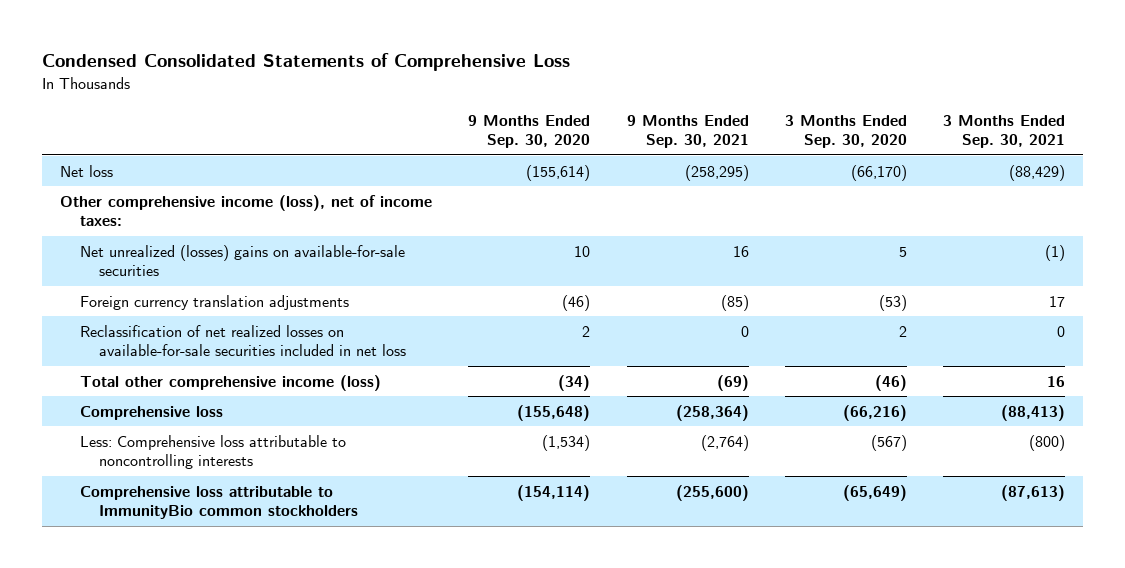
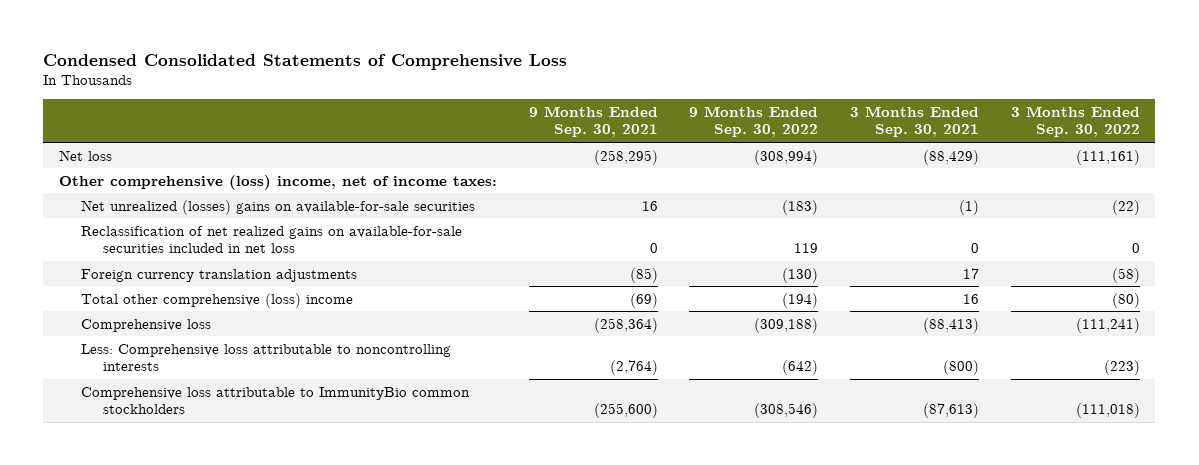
[468,114,591,149] 9 Months Ended Sep. 30, 2020 -> none
[784,114,907,149] 3 Months Ended Sep. 30, 2020 -> none
none -> [689,105,819,138] 9 Months Ended Sep. 30, 2022
none -> [1010,105,1140,138] 3 Months Ended Sep. 30, 2022
[60,194,433,227] Other comprehensive income (loss), net of income taxes: -> [59,174,498,190] Other comprehensive (loss) income, net of income taxes:
none -> [80,225,462,254] Reclassification of net realized gains on available-for-sale securities included in net loss
[79,324,406,357] Reclassification of net realized losses on available-for-sale securities included in net loss -> none
[79,374,381,391] Total other comprehensive income (loss) -> [80,292,353,308] Total other comprehensive (loss) income

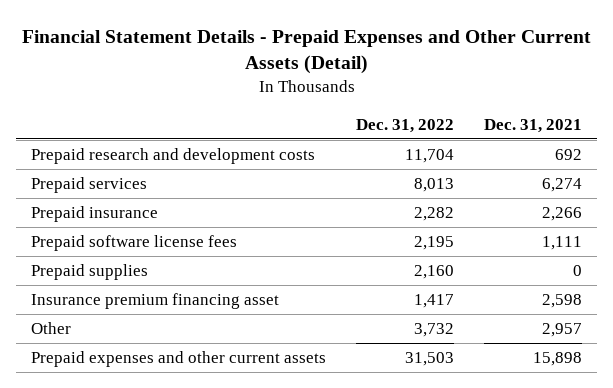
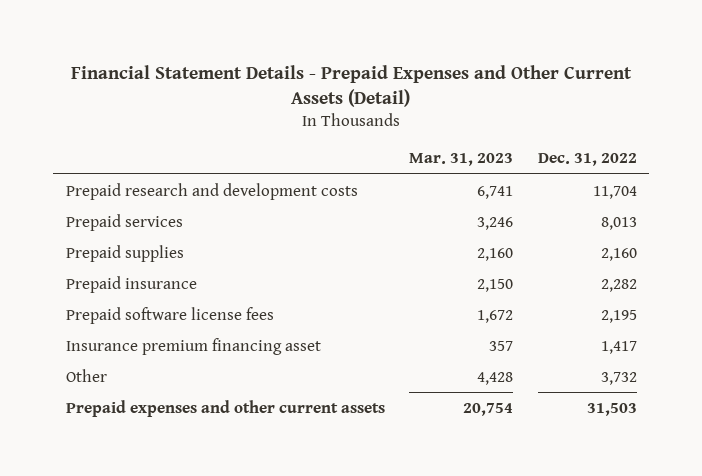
[484,118,583,133] Dec. 31, 2021 -> none
none -> [409,153,514,167] Mar. 31, 2023
[31,264,149,281] Prepaid supplies -> [65,244,184,262] Prepaid supplies

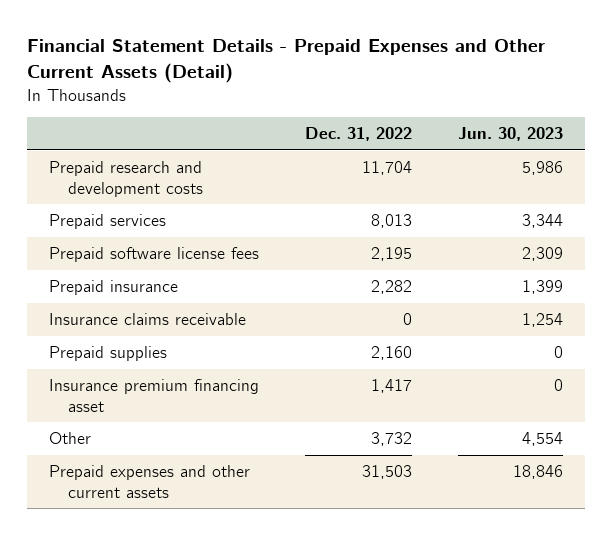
[409,153,514,167] Mar. 31, 2023 -> none
none -> [457,127,563,142] Jun. 30, 2023
[65,275,197,293] Prepaid insurance -> [49,280,179,296] Prepaid insurance
none -> [49,313,247,326] Insurance claims receivable
[65,244,184,262] Prepaid supplies -> [49,346,168,362] Prepaid supplies

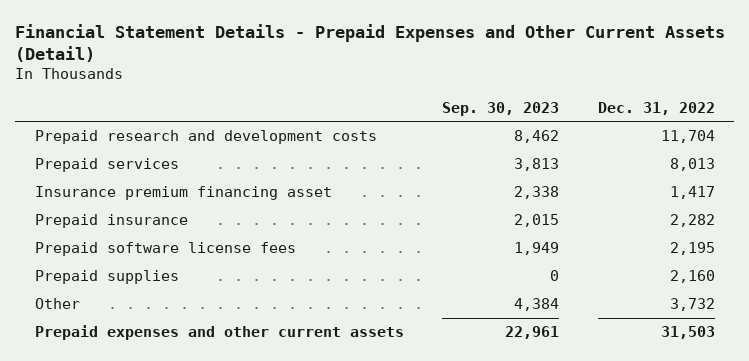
[457,127,563,142] Jun. 30, 2023 -> none
none -> [442,101,560,116] Sep. 30, 2023
[49,379,260,412] Insurance premium financing asset -> [34,186,332,201] Insurance premium financing asset
[49,313,247,326] Insurance claims receivable -> none
[49,247,260,263] Prepaid software license fees -> [34,242,296,257] Prepaid software license fees

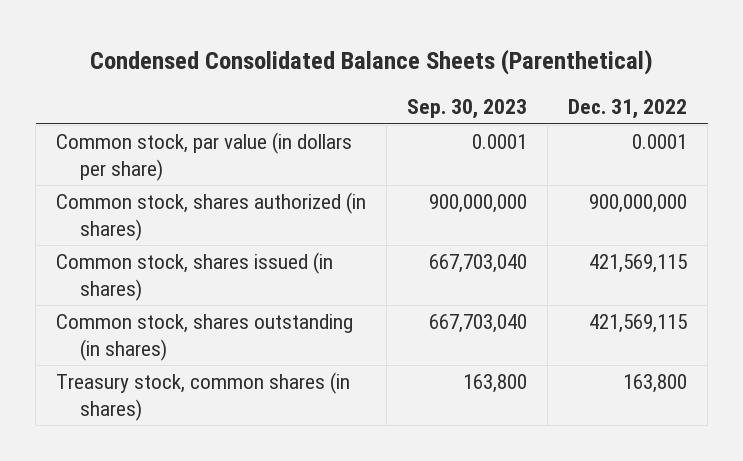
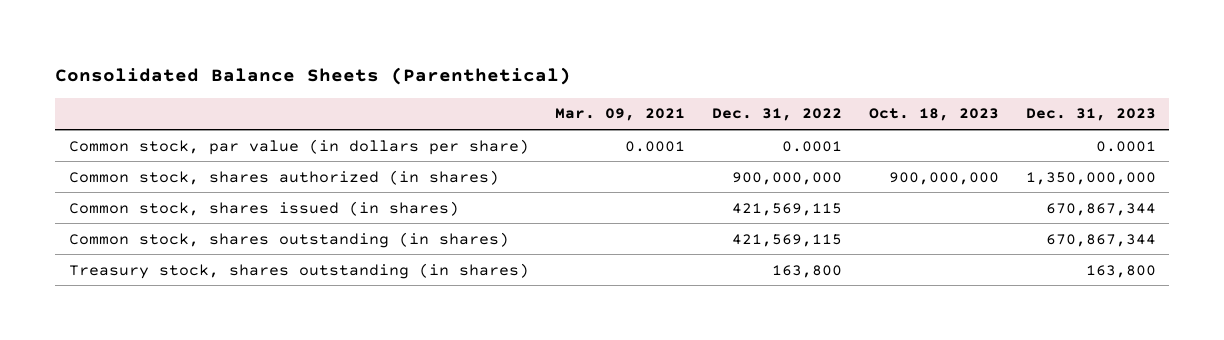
[89,48,653,75] Condensed Consolidated Balance Sheets (Parenthetical) -> [55,67,572,86] Consolidated Balance Sheets (Parenthetical)
[407,99,528,120] Sep. 30, 2023 -> none
none -> [555,108,686,122] Mar. 09, 2021
none -> [868,108,999,122] Oct. 18, 2023
none -> [1025,108,1156,122] Dec. 31, 2023
[56,372,351,421] Treasury stock, common shares (in shares) -> [68,262,529,279] Treasury stock, shares outstanding (in shares)

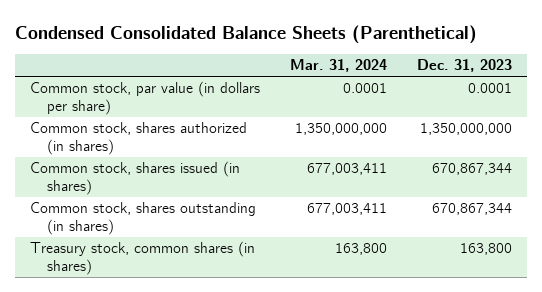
[55,67,572,86] Consolidated Balance Sheets (Parenthetical) -> [14,24,477,44] Condensed Consolidated Balance Sheets (Parenthetical)
[555,108,686,122] Mar. 09, 2021 -> none
[712,108,843,122] Dec. 31, 2022 -> none
[868,108,999,122] Oct. 18, 2023 -> none
none -> [289,59,387,73] Mar. 31, 2024
[68,262,529,279] Treasury stock, shares outstanding (in shares) -> [29,241,255,276] Treasury stock, common shares (in shares)

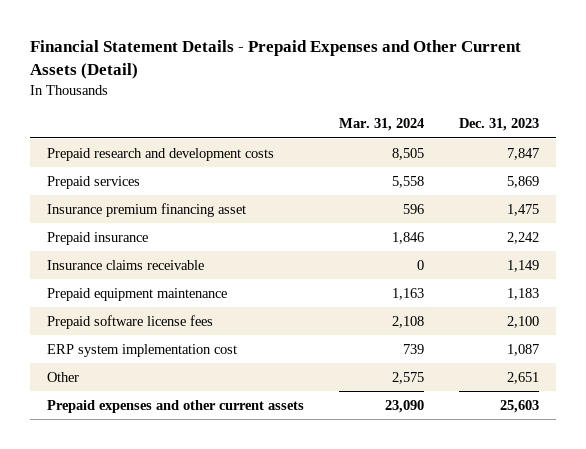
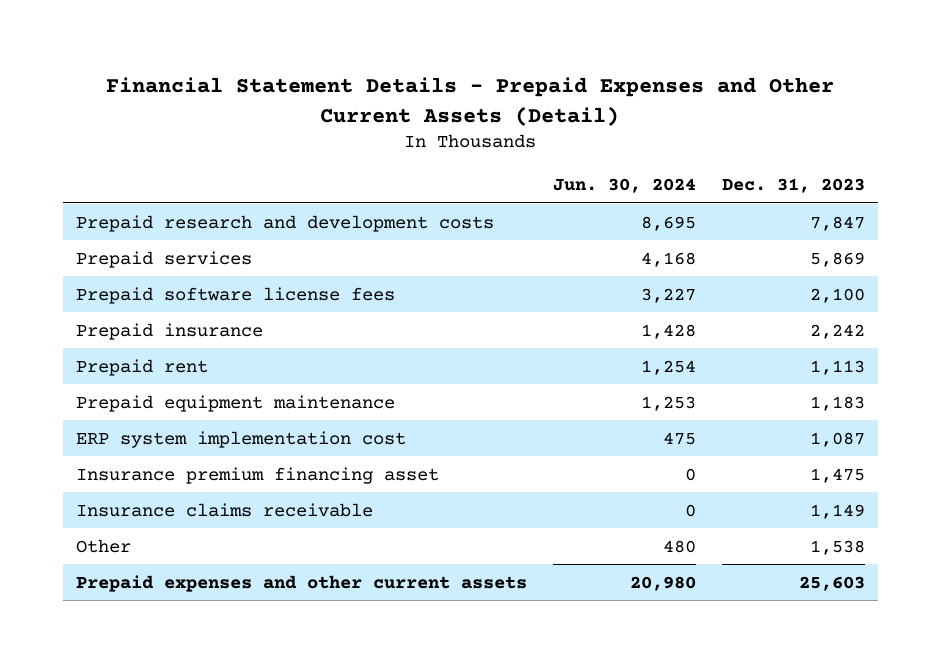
[338,118,424,132] Mar. 31, 2024 -> none
none -> [552,178,696,194] Jun. 30, 2024
[47,314,214,329] Prepaid software license fees -> [75,286,395,304] Prepaid software license fees
none -> [75,358,208,376] Prepaid rent
[47,202,247,217] Insurance premium financing asset -> [75,466,439,484] Insurance premium financing asset
[47,259,205,270] Insurance claims receivable -> [75,502,373,517] Insurance claims receivable
[506,371,539,384] 2,651 -> [809,539,865,555] 1,538

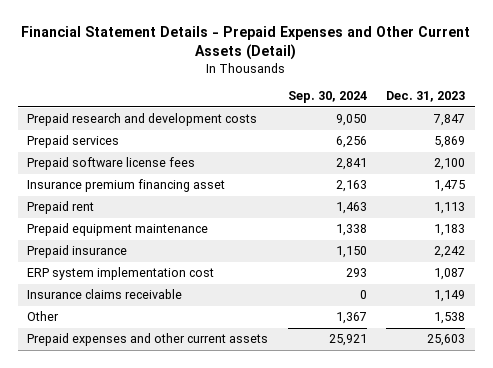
[552,178,696,194] Jun. 30, 2024 -> none
none -> [287,91,367,104] Sep. 30, 2024
[75,466,439,484] Insurance premium financing asset -> [27,179,226,193] Insurance premium financing asset
[75,322,263,340] Prepaid insurance -> [27,245,128,259] Prepaid insurance

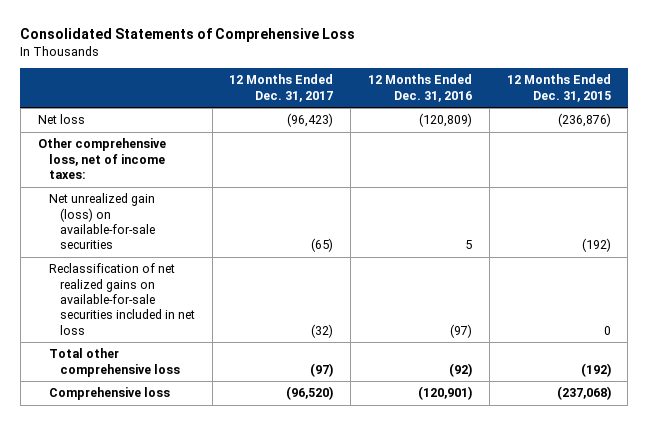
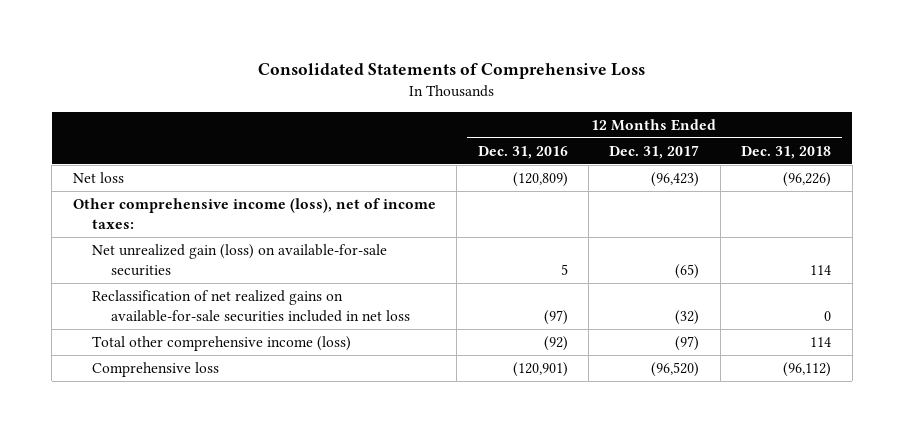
[506,74,611,102] 12 Months Ended Dec. 31, 2015 -> none
none -> [741,145,832,159] Dec. 31, 2018
[37,138,166,180] Other comprehensive loss, net of income taxes: -> [72,197,436,229] Other comprehensive income (loss), net of income taxes:
[48,348,180,377] Total other comprehensive loss -> [91,335,351,351] Total other comprehensive income (loss)

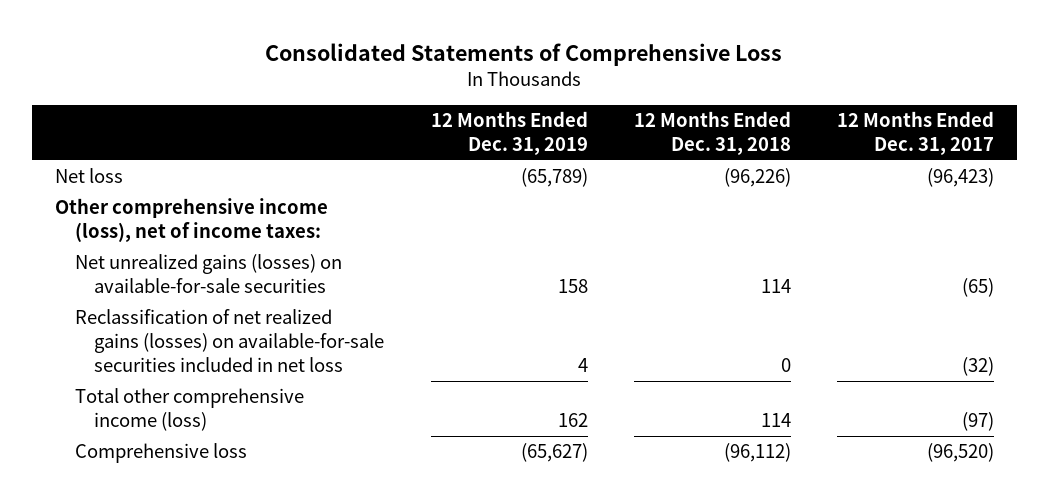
[477,145,568,159] Dec. 31, 2016 -> none
none -> [430,111,588,156] 12 Months Ended Dec. 31, 2019
[91,243,387,276] Net unrealized gain (loss) on available-for-sale securities -> [74,254,342,294] Net unrealized gains (losses) on available-for-sale securities
[91,289,410,322] Reclassification of net realized gains on available-for-sale securities included in net loss -> [74,309,385,372] Reclassification of net realized gains (losses) on available-for-sale securities included in net loss

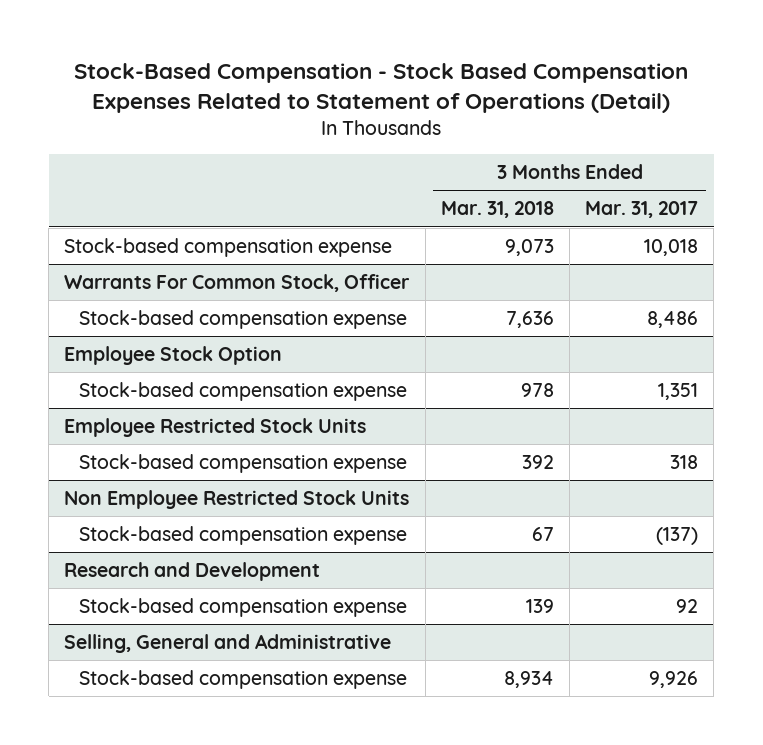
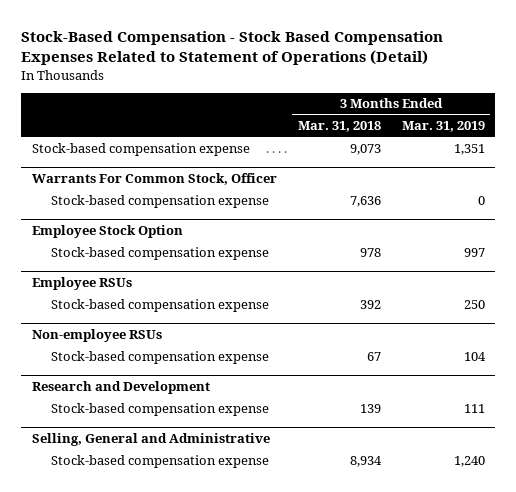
[585,201,699,219] Mar. 31, 2017 -> none
none -> [401,121,485,133] Mar. 31, 2019
[64,417,367,437] Employee Restricted Stock Units -> none
none -> [31,276,132,290] Employee RSUs
[64,489,410,509] Non Employee Restricted Stock Units -> [31,328,162,342] Non-employee RSUs

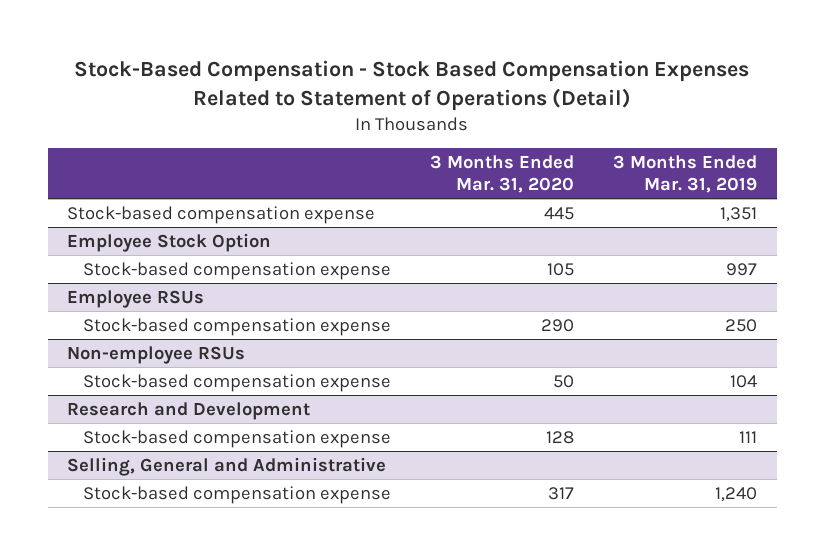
[297,121,381,133] Mar. 31, 2018 -> none
none -> [430,155,575,193] 3 Months Ended Mar. 31, 2020
[31,172,277,185] Warrants For Common Stock, Officer -> none
[50,194,269,208] Stock-based compensation expense -> none

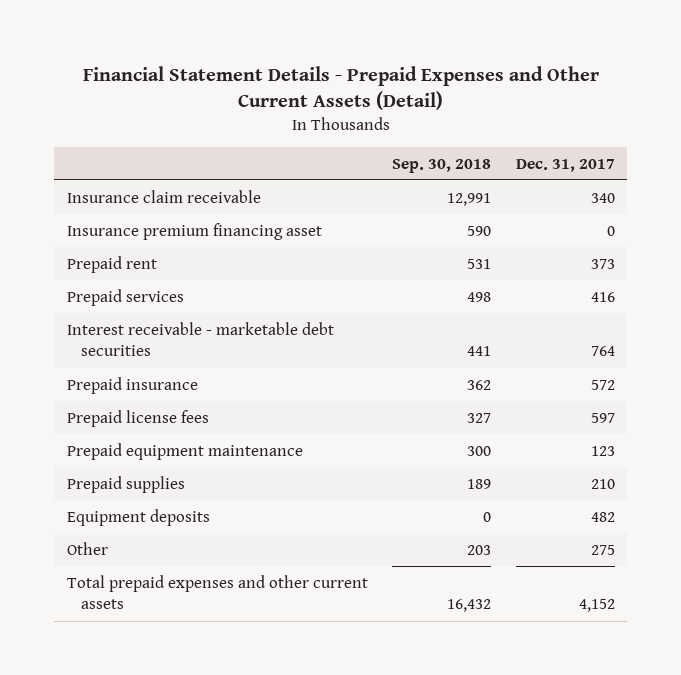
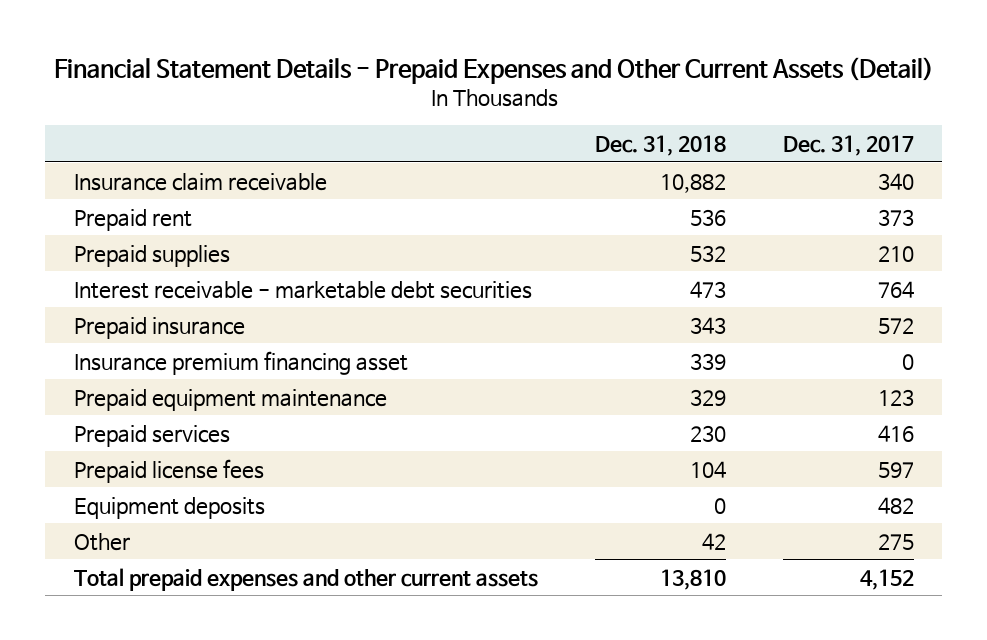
[392,158,492,173] Sep. 30, 2018 -> none
none -> [594,135,726,157] Dec. 31, 2018
[66,475,185,493] Prepaid supplies -> [73,244,230,267] Prepaid supplies
[66,222,322,240] Insurance premium financing asset -> [73,350,408,375] Insurance premium financing asset
[66,288,184,306] Prepaid services -> [73,424,230,447] Prepaid services
[66,409,209,427] Prepaid license fees -> [73,458,264,483] Prepaid license fees

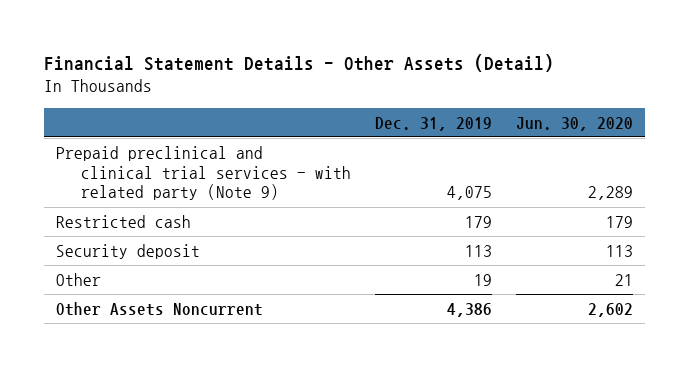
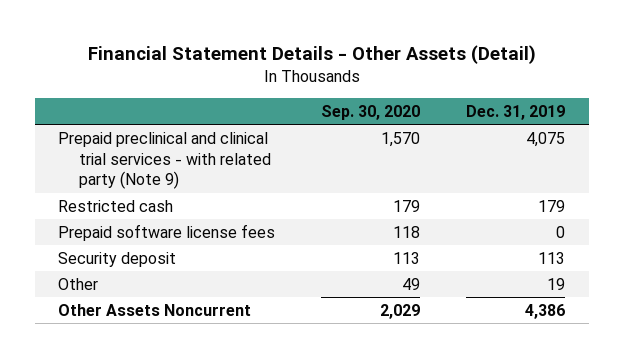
[515,116,633,131] Jun. 30, 2020 -> none
none -> [321,104,421,120] Sep. 30, 2020
none -> [58,223,276,241] Prepaid software license fees

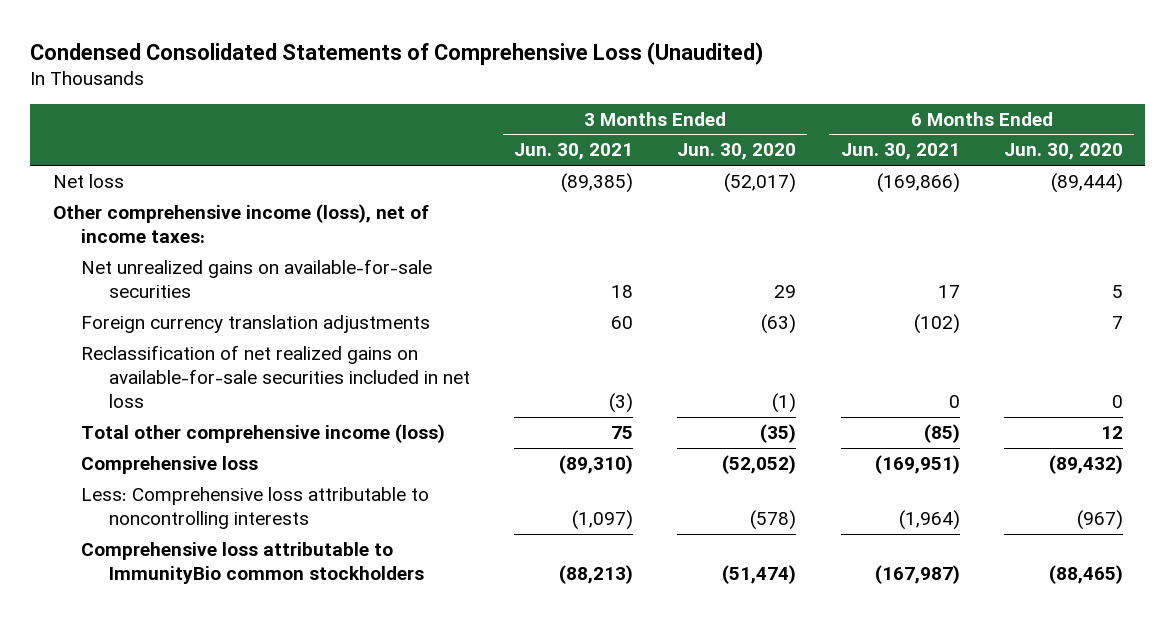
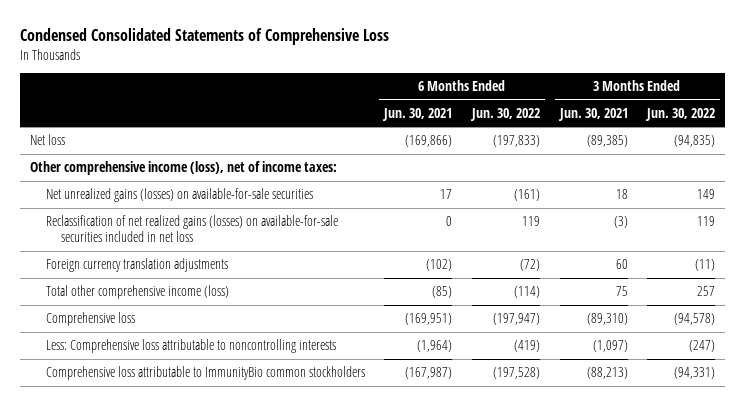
[30,41,764,65] Condensed Consolidated Statements of Comprehensive Loss (Unaudited) -> [20,28,390,46] Condensed Consolidated Statements of Comprehensive Loss
[677,143,797,161] Jun. 30, 2020 -> none
[1003,143,1123,161] Jun. 30, 2020 -> none
none -> [470,107,541,121] Jun. 30, 2022
none -> [645,107,716,121] Jun. 30, 2022
[80,258,432,299] Net unrealized gains on available-for-sale securities -> [45,188,313,203] Net unrealized gains (losses) on available-for-sale securities
none -> [45,215,338,243] Reclassification of net realized gains (losses) on available-for-sale securities included in net loss
[80,344,471,409] Reclassification of net realized gains on available-for-sale securities included in net loss -> none

